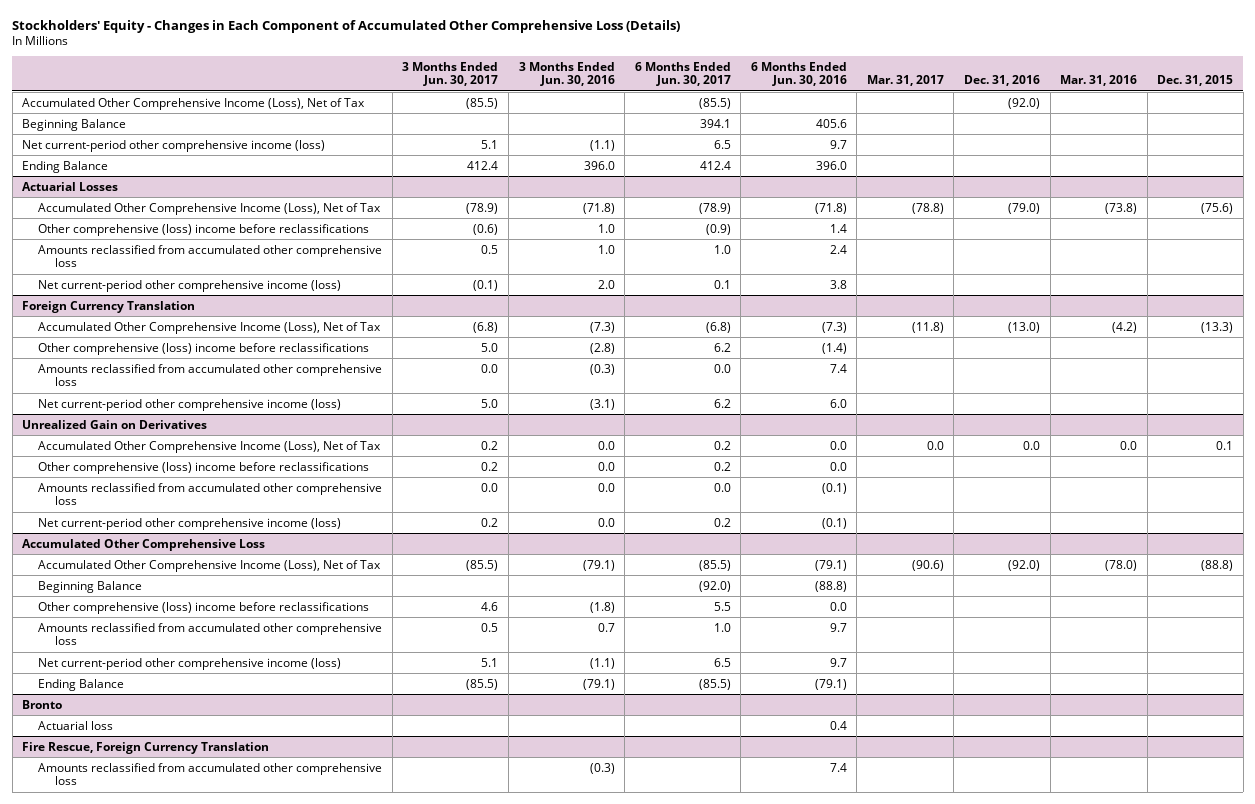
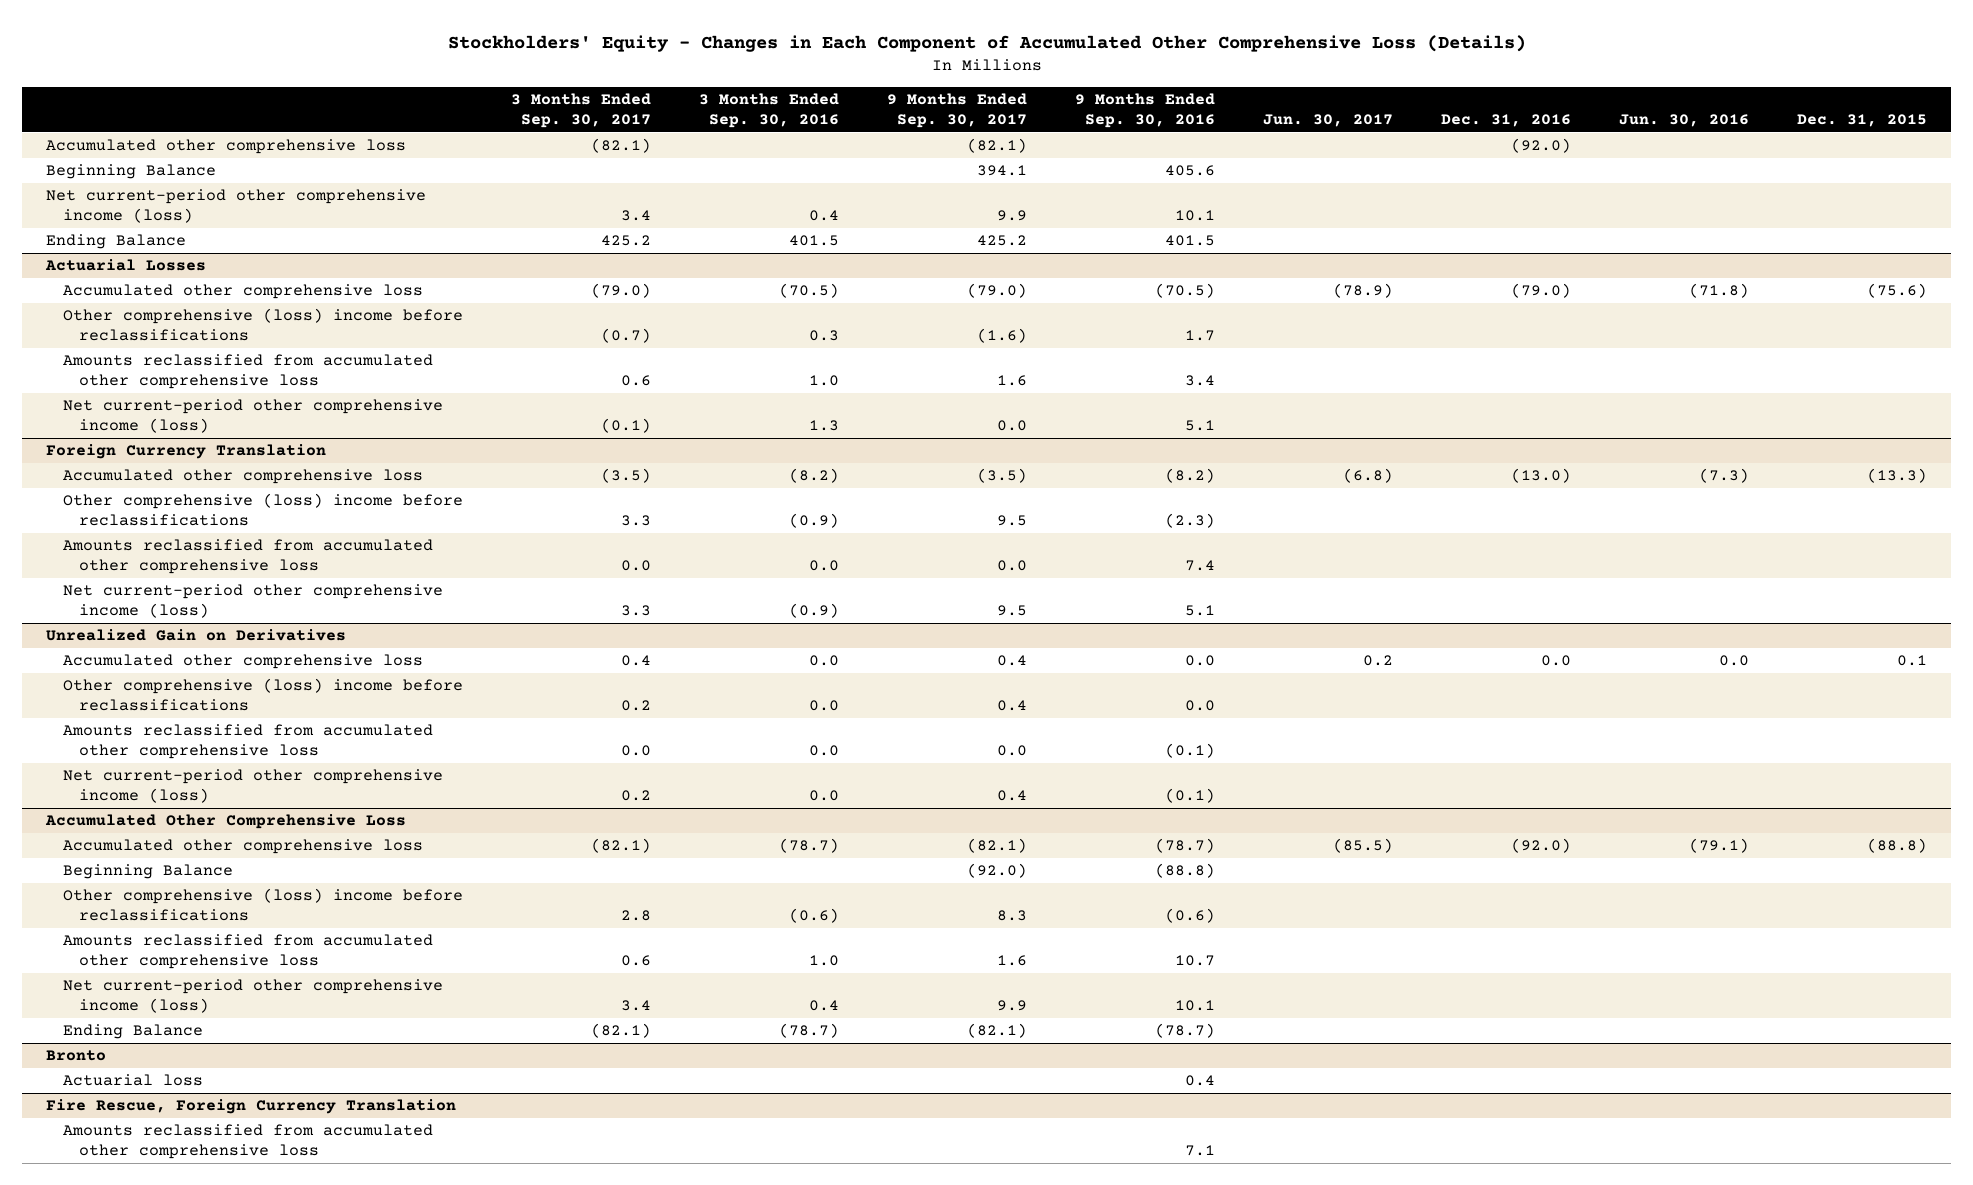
[402,61,499,87] 3 Months Ended Jun. 30, 2017 -> none
[518,61,615,87] 3 Months Ended Jun. 30, 2016 -> none
[634,61,731,87] 6 Months Ended Jun. 30, 2017 -> none
[750,61,847,87] 6 Months Ended Jun. 30, 2016 -> none
[866,75,944,87] Mar. 31, 2017 -> none
[1060,75,1138,87] Mar. 31, 2016 -> none
none -> [510,93,651,129] 3 Months Ended Sep. 30, 2017
none -> [698,93,839,129] 3 Months Ended Sep. 30, 2016
none -> [886,93,1027,129] 9 Months Ended Sep. 30, 2017
none -> [1074,93,1215,129] 9 Months Ended Sep. 30, 2016
none -> [1262,114,1393,128] Jun. 30, 2017
none -> [1618,114,1749,128] Jun. 30, 2016
[22,97,366,110] Accumulated Other Comprehensive Income (Loss), Net of Tax -> [46,139,407,155] Accumulated other comprehensive loss
[38,202,382,215] Accumulated Other Comprehensive Income (Loss), Net of Tax -> [62,284,423,300] Accumulated other comprehensive loss
[38,321,382,334] Accumulated Other Comprehensive Income (Loss), Net of Tax -> [62,469,423,485] Accumulated other comprehensive loss
[38,440,382,453] Accumulated Other Comprehensive Income (Loss), Net of Tax -> [62,654,423,670] Accumulated other comprehensive loss
[38,559,382,572] Accumulated Other Comprehensive Income (Loss), Net of Tax -> [62,839,423,855] Accumulated other comprehensive loss

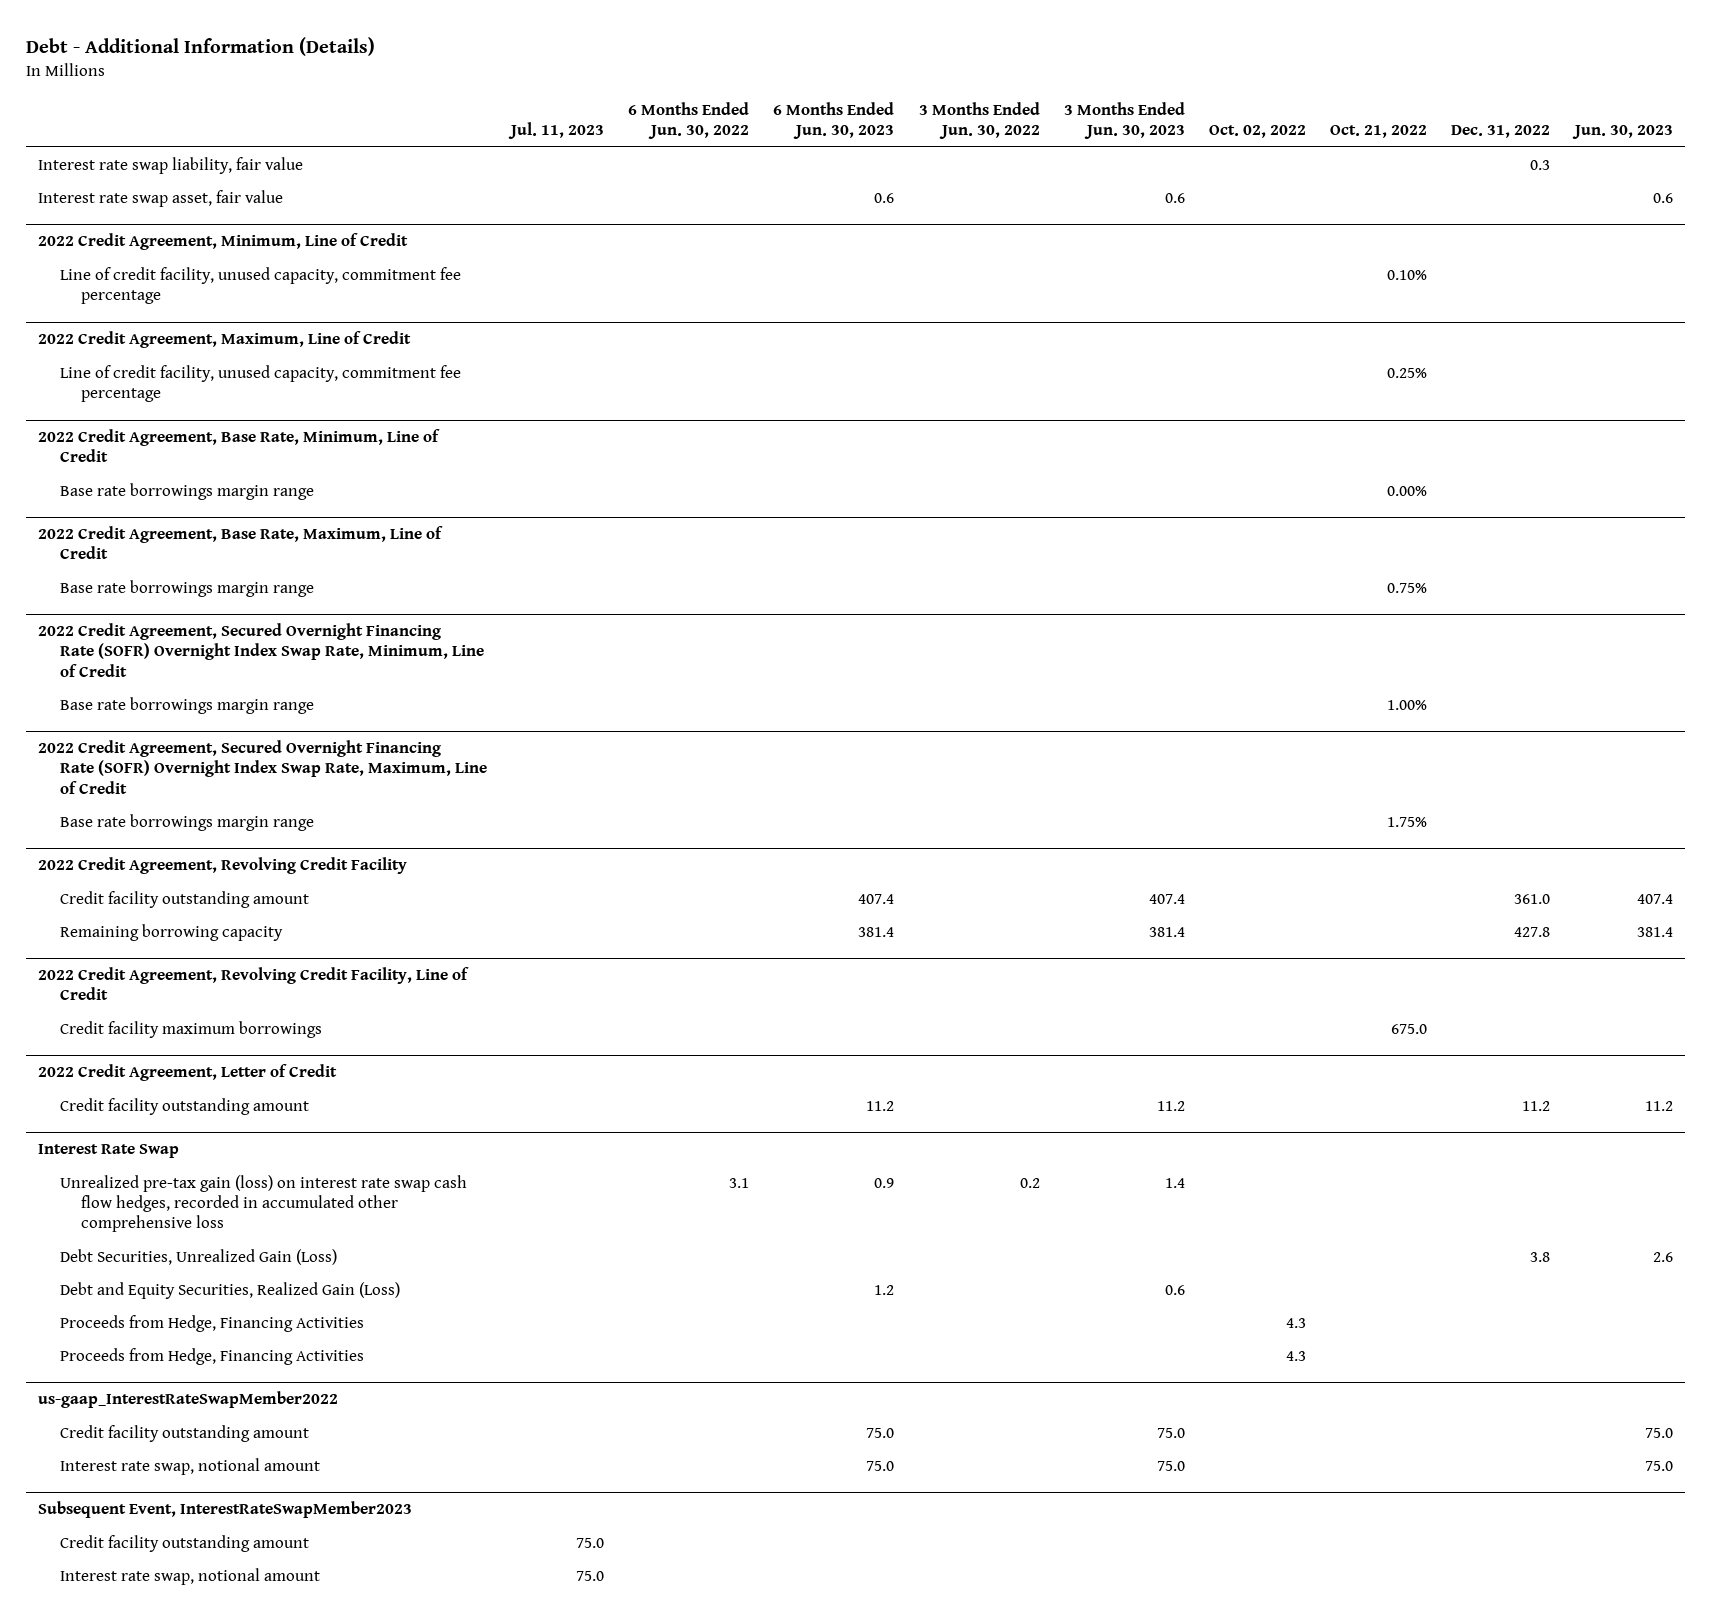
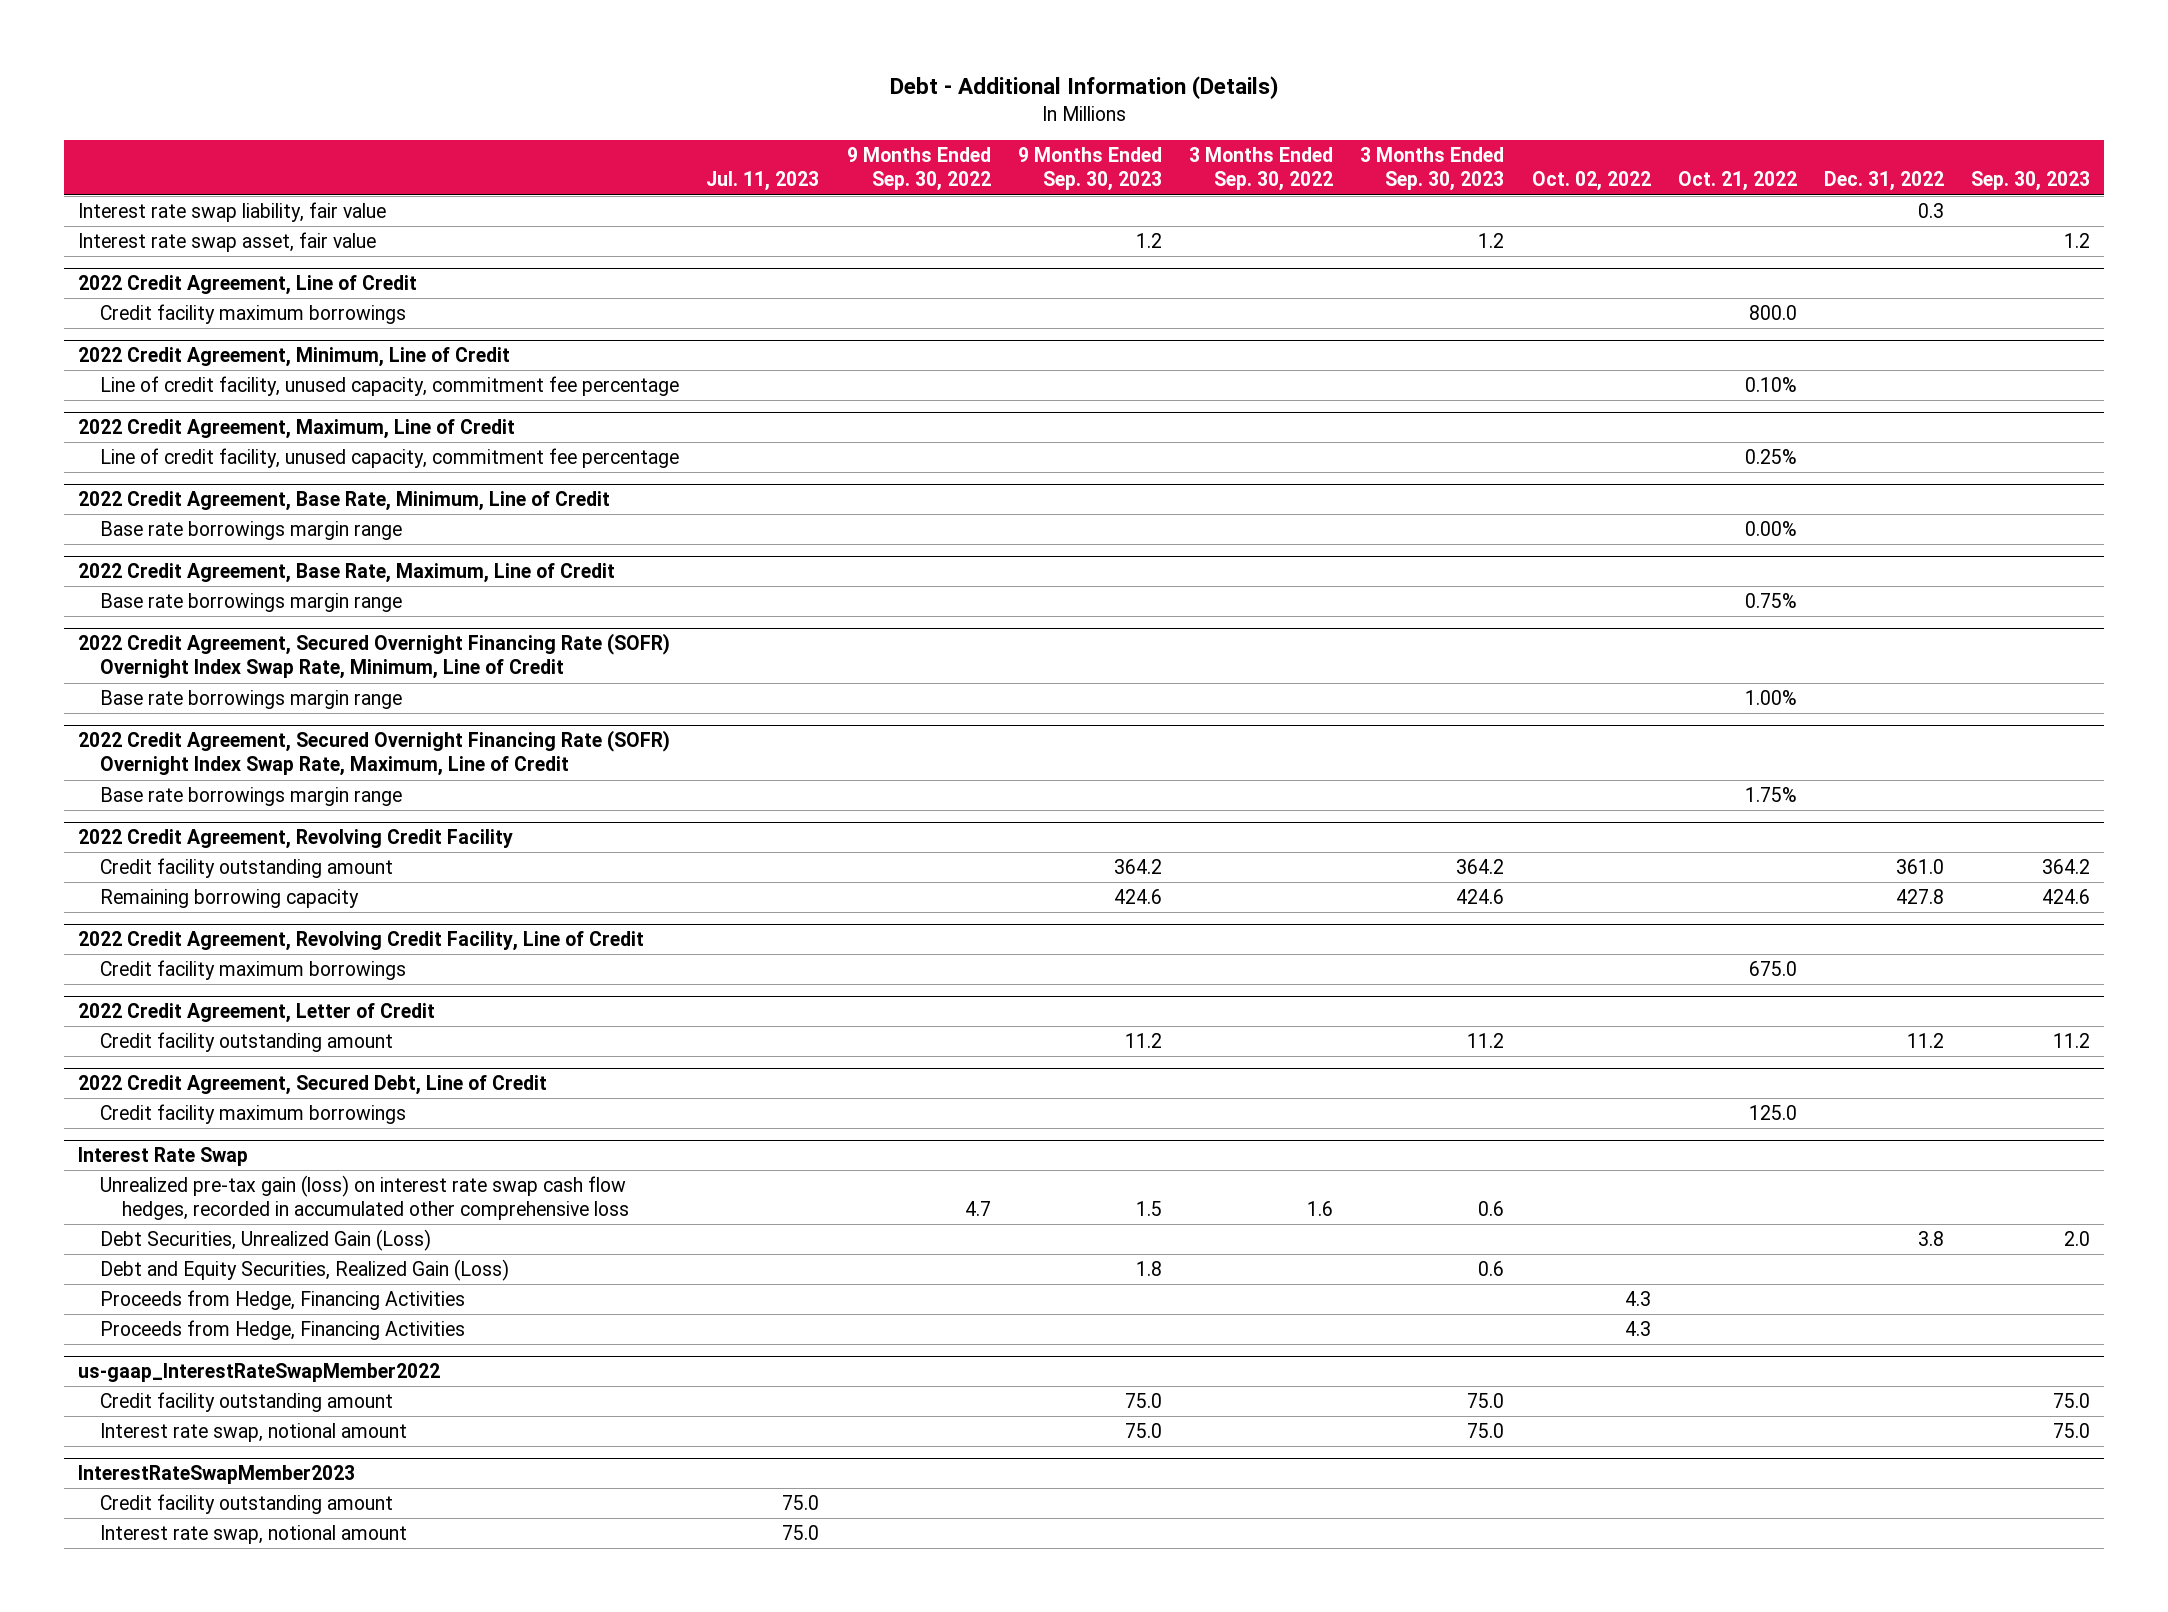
[628,101,750,140] 6 Months Ended Jun. 30, 2022 -> none
[773,101,895,140] 6 Months Ended Jun. 30, 2023 -> none
[918,101,1040,140] 3 Months Ended Jun. 30, 2022 -> none
[1063,101,1185,140] 3 Months Ended Jun. 30, 2023 -> none
[1571,125,1673,140] Jun. 30, 2023 -> none
none -> [846,147,991,192] 9 Months Ended Sep. 30, 2022
none -> [1017,147,1162,192] 9 Months Ended Sep. 30, 2023
none -> [1189,147,1334,192] 3 Months Ended Sep. 30, 2022
none -> [1360,147,1505,192] 3 Months Ended Sep. 30, 2023
none -> [1971,171,2091,192] Sep. 30, 2023
none -> [77,275,417,296] 2022 Credit Agreement, Line of Credit
none -> [100,304,407,325] Credit facility maximum borrowings
none -> [77,1075,547,1096] 2022 Credit Agreement, Secured Debt, Line of Credit
none -> [100,1104,407,1125] Credit facility maximum borrowings
[38,1501,413,1519] Subsequent Event, InterestRateSwapMember2023 -> [77,1465,355,1485] InterestRateSwapMember2023

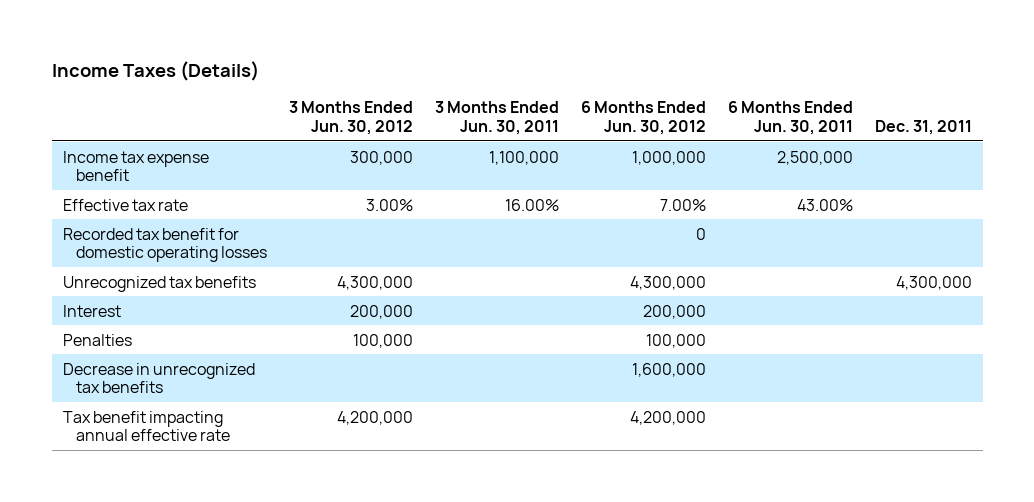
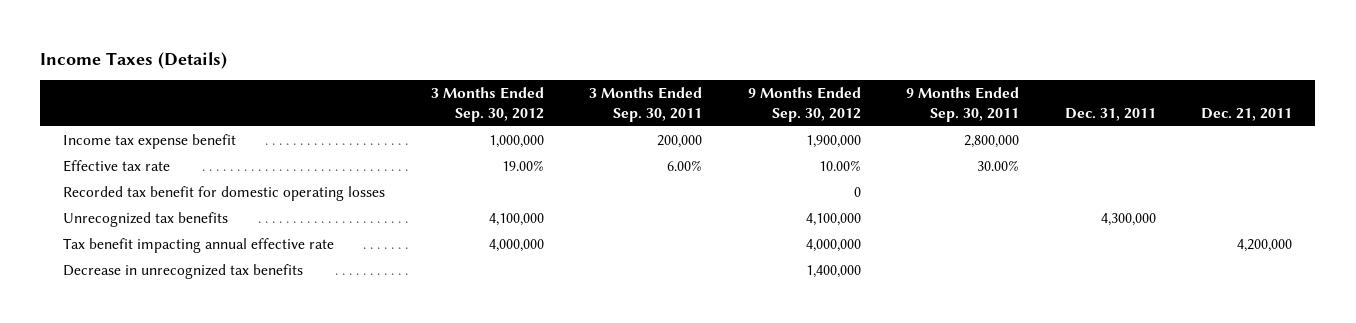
[288,101,413,135] 3 Months Ended Jun. 30, 2012 -> none
[434,101,559,135] 3 Months Ended Jun. 30, 2011 -> none
[580,101,706,135] 6 Months Ended Jun. 30, 2012 -> none
[727,101,853,135] 6 Months Ended Jun. 30, 2011 -> none
none -> [430,87,544,122] 3 Months Ended Sep. 30, 2012
none -> [589,87,703,122] 3 Months Ended Sep. 30, 2011
none -> [747,87,861,122] 9 Months Ended Sep. 30, 2012
none -> [906,87,1020,122] 9 Months Ended Sep. 30, 2011
none -> [1201,107,1293,121] Dec. 21, 2011
[62,304,121,317] Interest -> none
[62,333,132,346] Penalties -> none
[62,362,255,394] Decrease in unrecognized tax benefits -> [63,263,304,279] Decrease in unrecognized tax benefits

